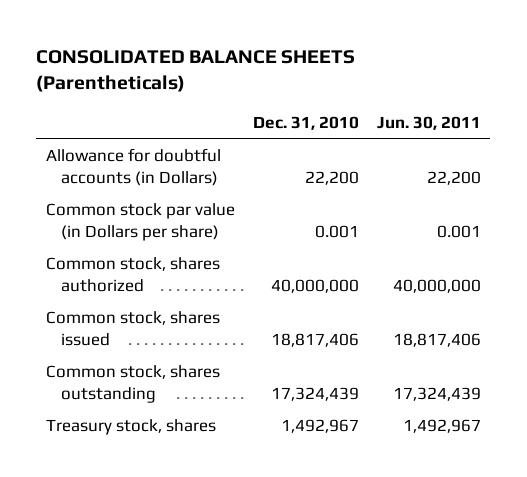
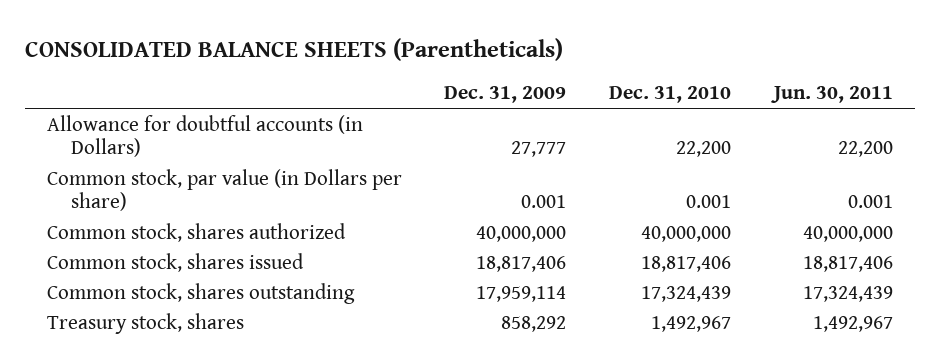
none -> [444,86,567,104] Dec. 31, 2009
[45,202,235,241] Common stock par value (in Dollars per share) -> [46,168,402,212] Common stock, par value (in Dollars per share)

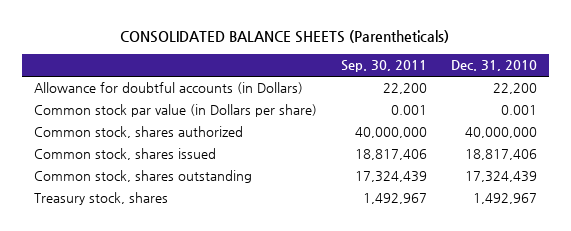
[444,86,567,104] Dec. 31, 2009 -> none
[771,86,894,104] Jun. 30, 2011 -> none
none -> [340,60,427,73] Sep. 30, 2011
[46,168,402,212] Common stock, par value (in Dollars per share) -> [34,104,318,118] Common stock par value (in Dollars per share)

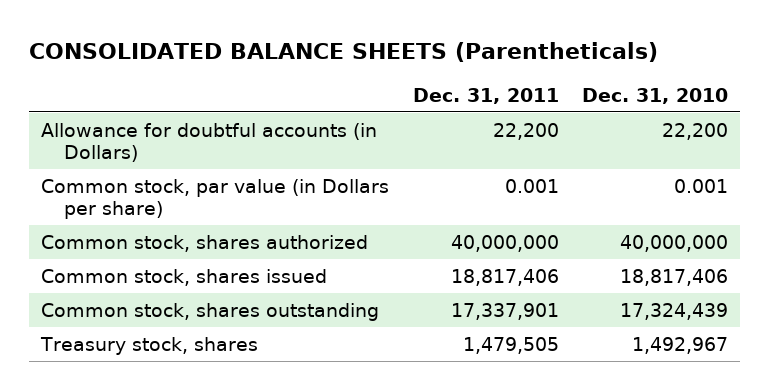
[340,60,427,73] Sep. 30, 2011 -> none
none -> [412,87,559,104] Dec. 31, 2011
[34,104,318,118] Common stock par value (in Dollars per share) -> [40,178,389,220] Common stock, par value (in Dollars per share)

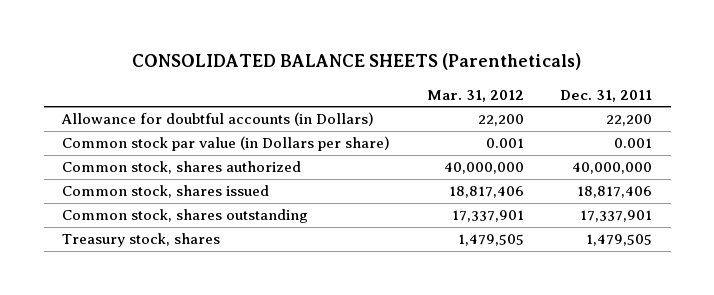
[582,87,729,104] Dec. 31, 2010 -> none
none -> [426,89,524,102] Mar. 31, 2012
[40,178,389,220] Common stock, par value (in Dollars per share) -> [62,136,391,152] Common stock par value (in Dollars per share)

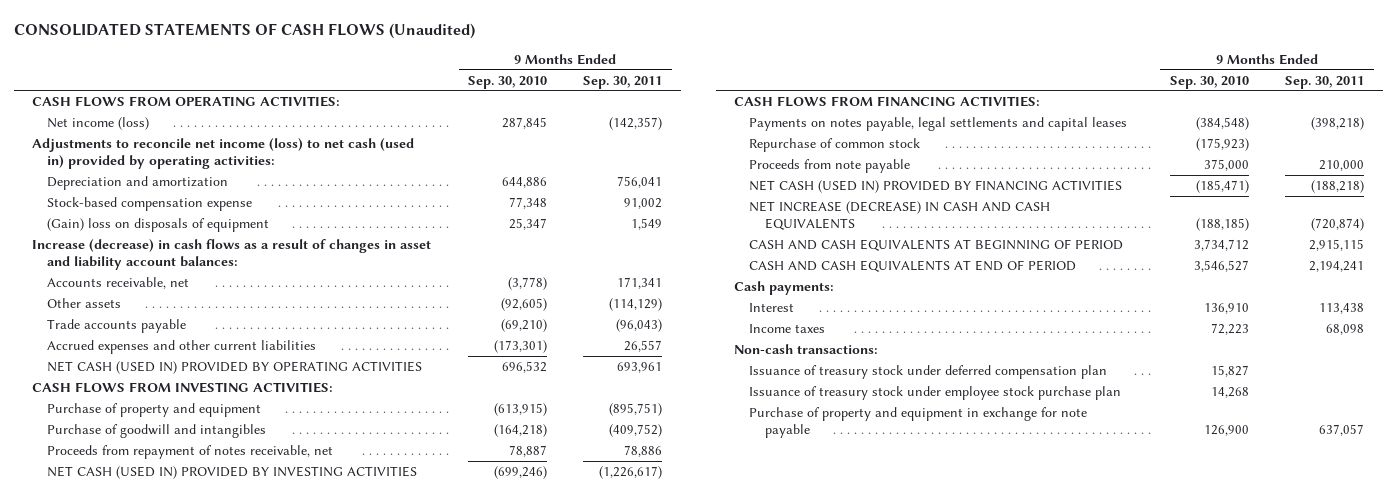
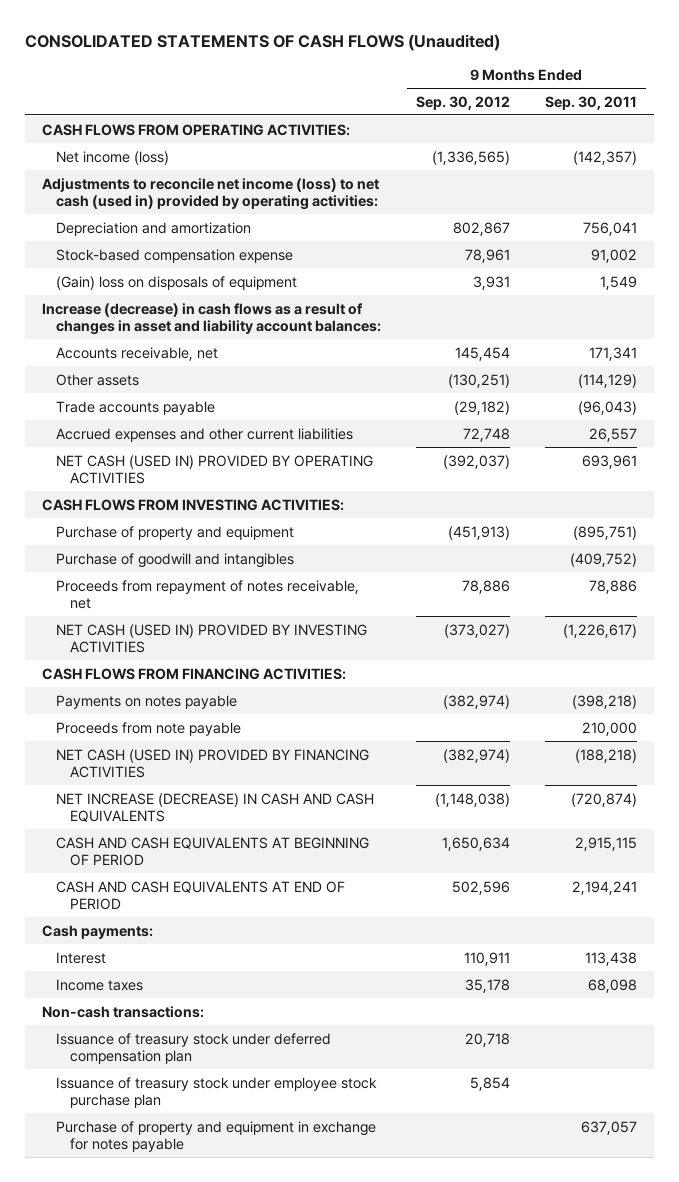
[467,75,547,89] Sep. 30, 2010 -> none
none -> [415,95,510,110] Sep. 30, 2012
[749,137,921,152] Repurchase of common stock -> none
[749,116,1128,131] Payments on notes payable, legal settlements and capital leases -> [55,694,237,709] Payments on notes payable
[749,406,1088,438] Purchase of property and equipment in exchange for note payable -> [55,1120,376,1152] Purchase of property and equipment in exchange for notes payable

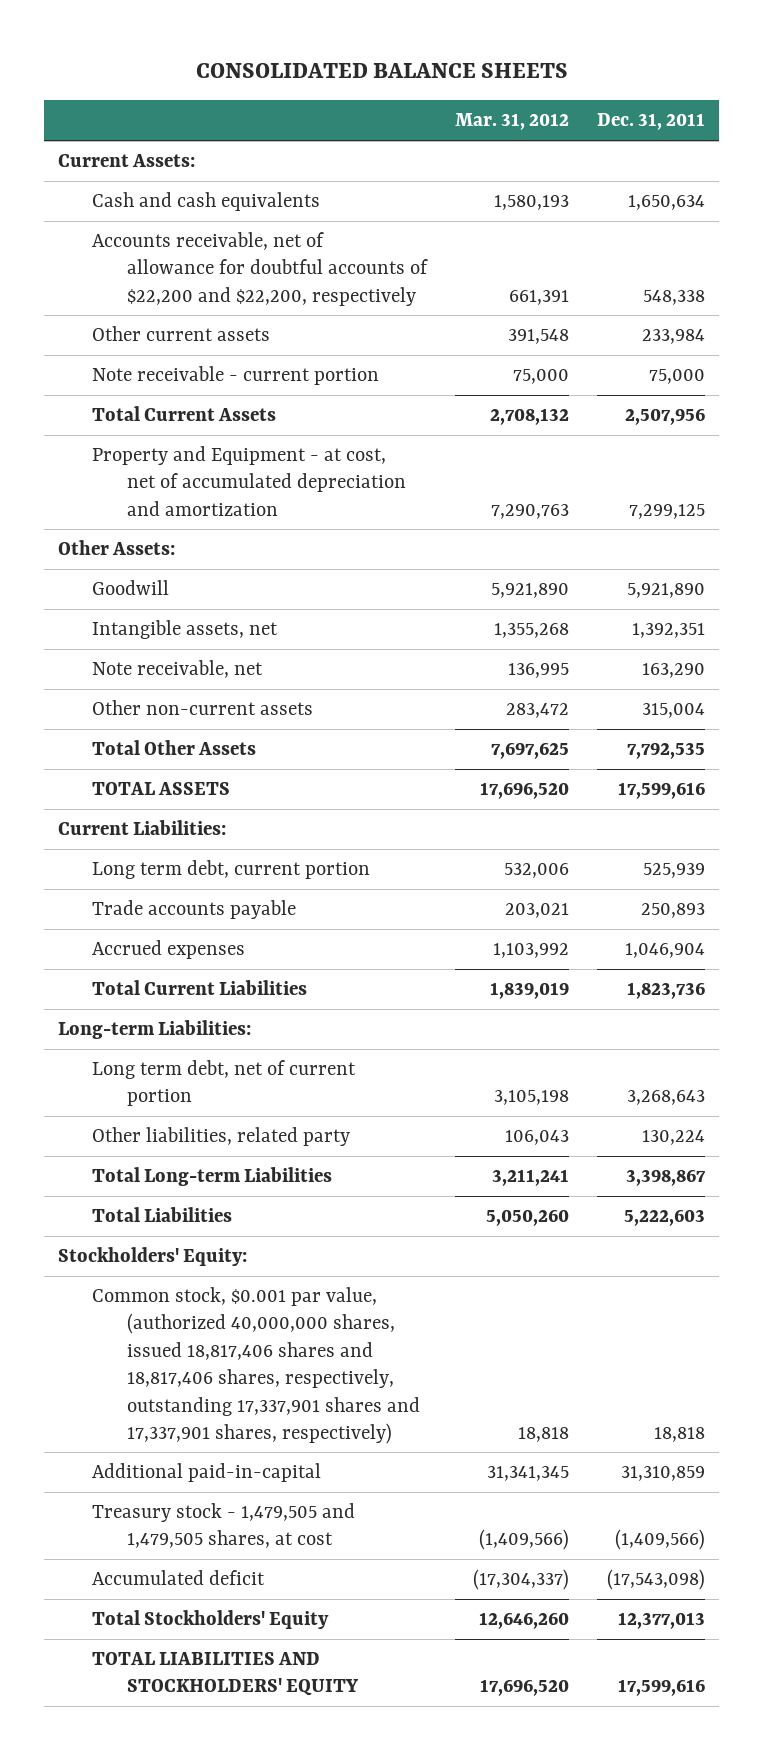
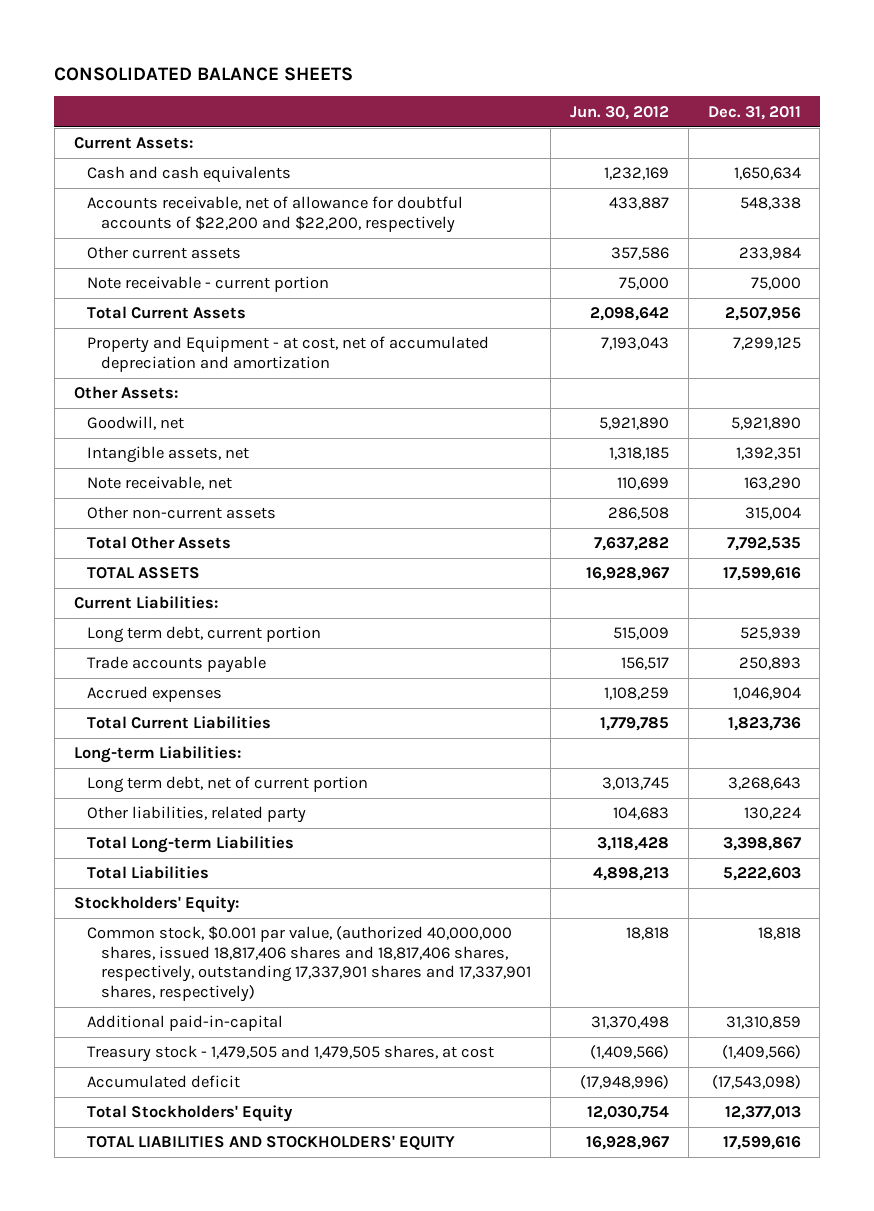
[454,113,569,131] Mar. 31, 2012 -> none
none -> [569,105,669,120] Jun. 30, 2012
[92,580,170,596] Goodwill -> [87,416,185,431] Goodwill, net

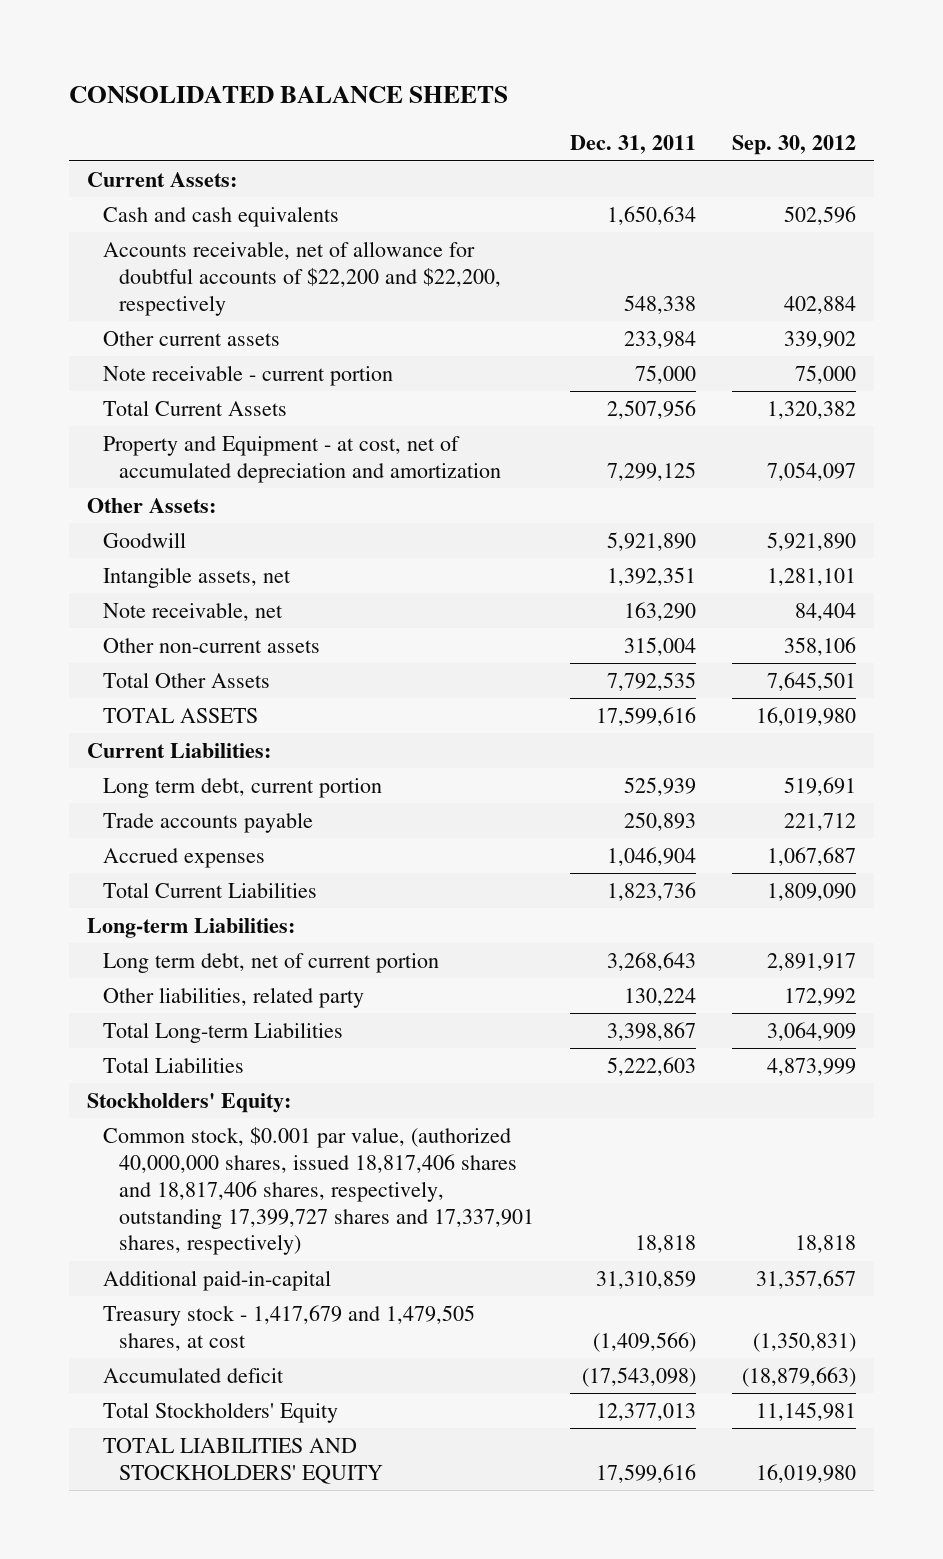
[569,105,669,120] Jun. 30, 2012 -> none
none -> [732,135,857,156] Sep. 30, 2012
[87,416,185,431] Goodwill, net -> [103,532,187,549] Goodwill
[87,926,532,1002] Common stock, $0.001 par value, (authorized 40,000,000 shares, issued 18,817,406 shares and 18,817,406 shares, respectively, outstanding 17,337,901 shares and 17,337,901 shares, respectively) -> [103,1127,535,1256] Common stock, $0.001 par value, (authorized 40,000,000 shares, issued 18,817,406 shares and 18,817,406 shares, respectively, outstanding 17,399,727 shares and 17,337,901 shares, respectively)
[87,1045,495,1063] Treasury stock - 1,479,505 and 1,479,505 shares, at cost -> [103,1305,476,1351] Treasury stock - 1,417,679 and 1,479,505 shares, at cost

